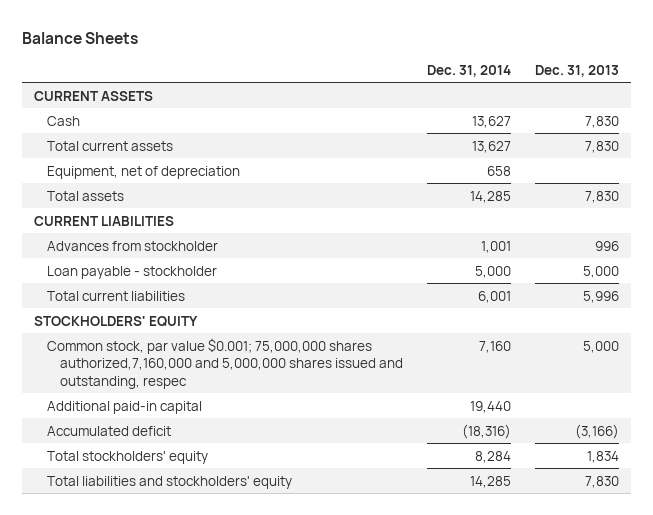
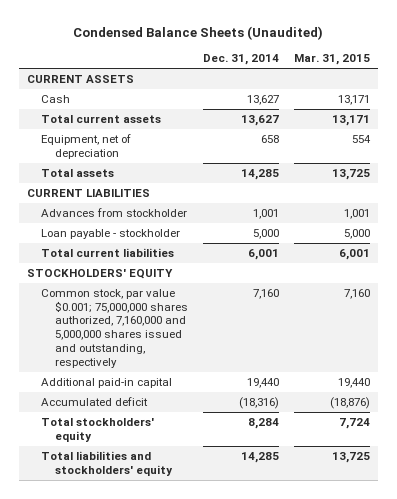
[22,31,139,44] Balance Sheets -> [73,25,324,40] Condensed Balance Sheets (Unaudited)
[534,64,619,77] Dec. 31, 2013 -> none
none -> [294,54,371,66] Mar. 31, 2015
[47,337,404,389] Common stock, par value $0.001; 75,000,000 shares authorized,7,160,000 and 5,000,000 shares issued and outstanding, respec -> [40,288,188,368] Common stock, par value $0.001; 75,000,000 shares authorized, 7,160,000 and 5,000,000 shares issued and outstanding, respectively

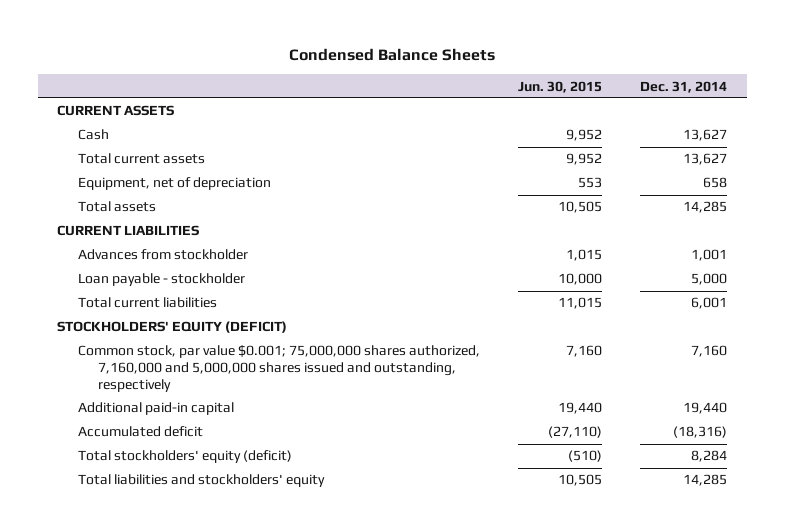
[73,25,324,40] Condensed Balance Sheets (Unaudited) -> [289,48,496,62] Condensed Balance Sheets
[294,54,371,66] Mar. 31, 2015 -> none
none -> [518,80,603,93] Jun. 30, 2015
[26,268,173,279] STOCKHOLDERS' EQUITY -> [57,321,288,334] STOCKHOLDERS' EQUITY (DEFICIT)
[40,417,154,442] Total stockholders' equity -> [77,450,292,464] Total stockholders' equity (deficit)

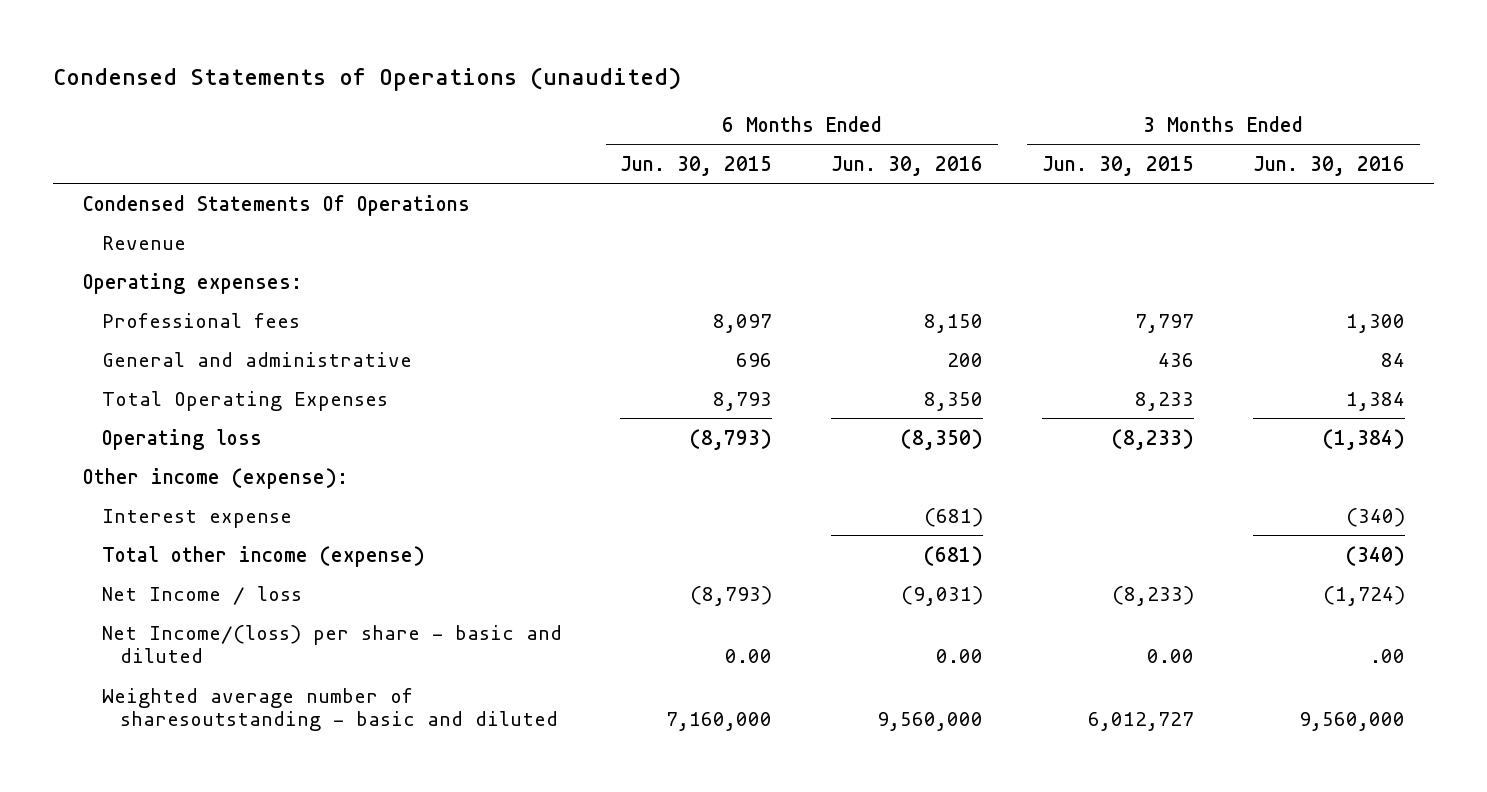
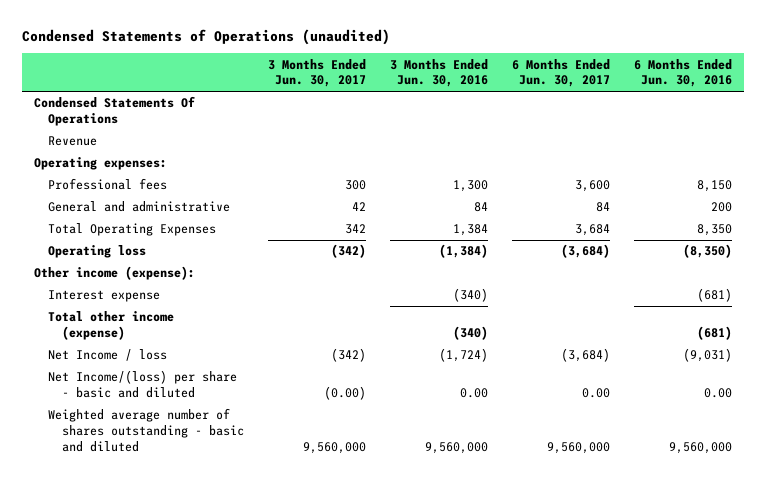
[620,155,773,176] Jun. 30, 2015 -> none
[1042,155,1195,176] Jun. 30, 2015 -> none
none -> [268,58,367,88] 3 Months Ended Jun. 30, 2017
none -> [512,58,611,88] 6 Months Ended Jun. 30, 2017
[1369,649,1405,664] .00 -> [460,388,489,399] 0.00
[101,687,559,732] Weighted average number of sharesoutstanding - basic and diluted -> [48,408,245,452] Weighted average number of shares outstanding - basic and diluted

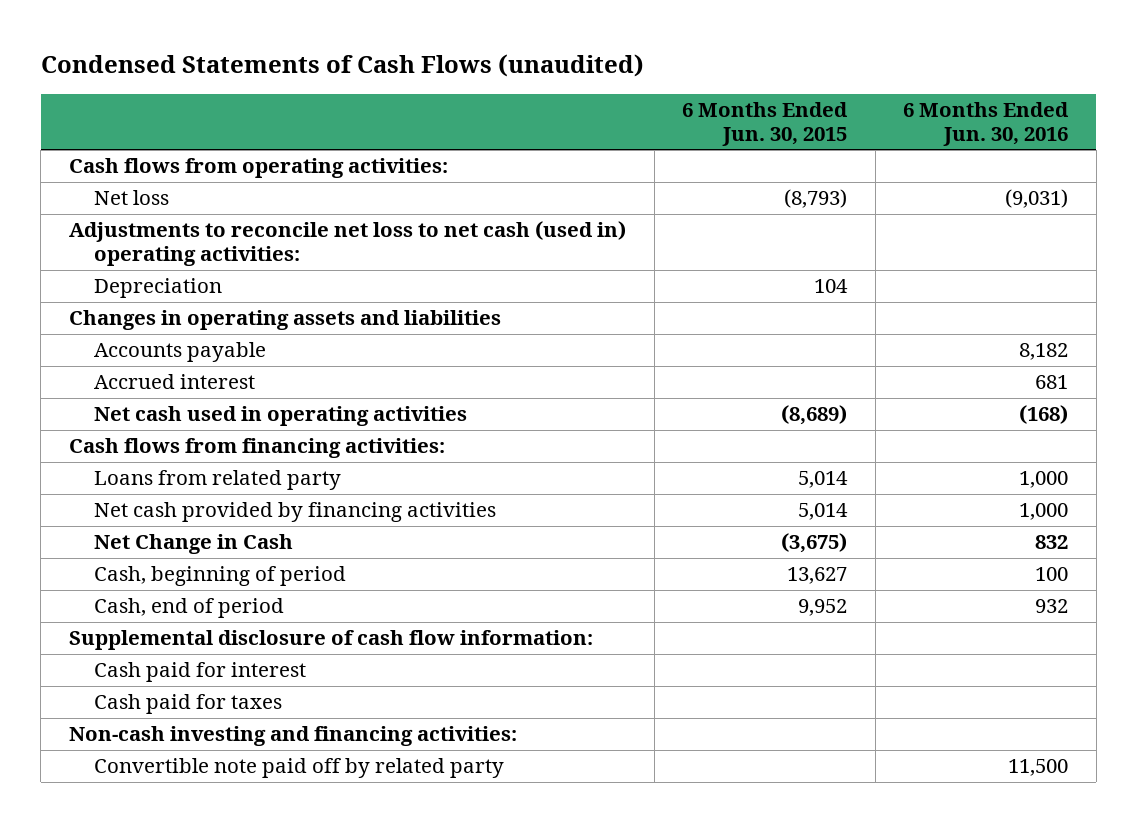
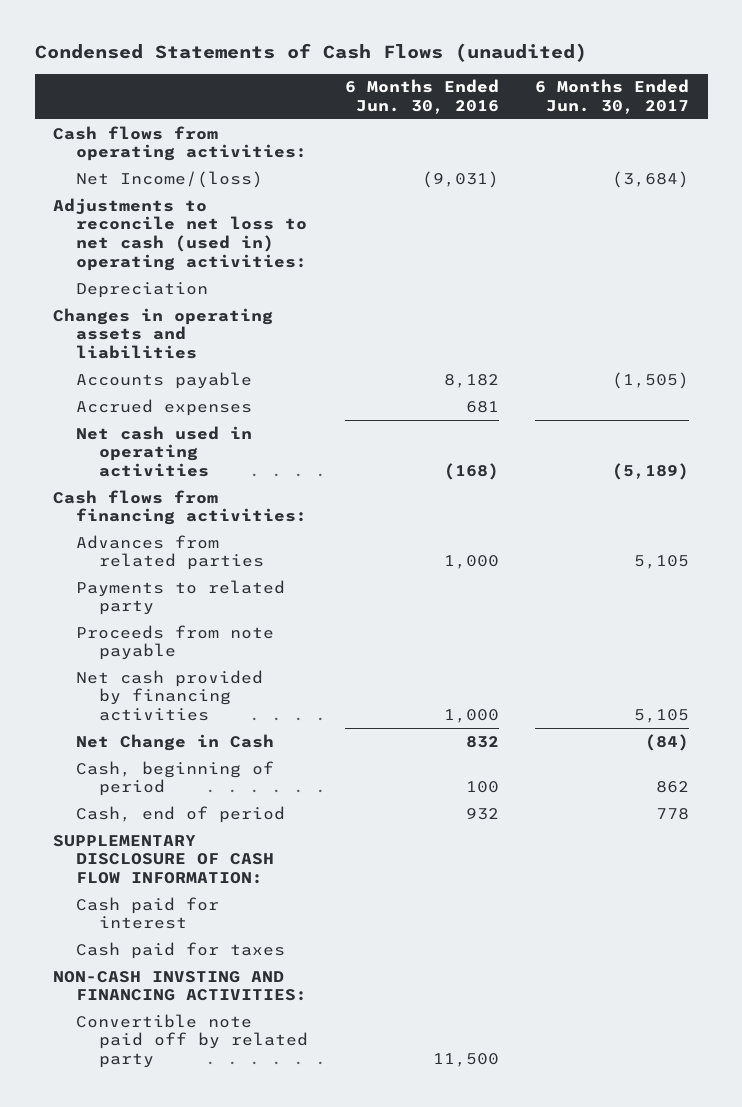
[682,101,849,147] 6 Months Ended Jun. 30, 2015 -> none
none -> [535,79,690,114] 6 Months Ended Jun. 30, 2017
[94,190,170,206] Net loss -> [75,170,263,188] Net Income/(loss)
[94,374,256,390] Accrued interest -> [75,398,252,416] Accrued expenses
[94,470,342,491] Loans from related party -> [75,534,264,571] Advances from related parties
none -> [75,579,285,616] Payments to related party
none -> [75,624,274,661] Proceeds from note payable
[69,630,594,651] Supplemental disclosure of cash flow information: -> [53,834,274,884] SUPPLEMENTARY DISCLOSURE OF CASH FLOW INFORMATION:
[69,726,518,747] Non-cash investing and financing activities: -> [53,970,307,1002] NON-CASH INVSTING AND FINANCING ACTIVITIES:

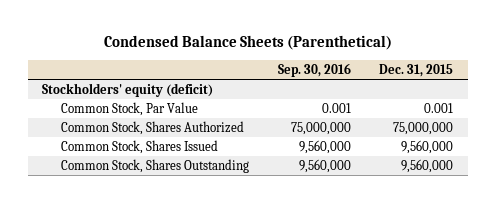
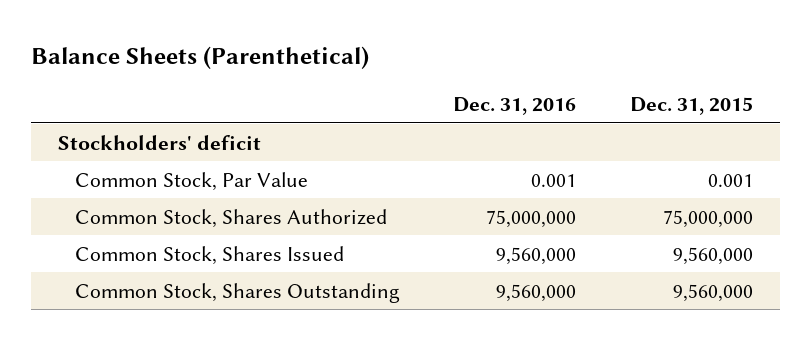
[103,35,392,51] Condensed Balance Sheets (Parenthetical) -> [30,45,369,69] Balance Sheets (Parenthetical)
[277,62,351,77] Sep. 30, 2016 -> none
none -> [453,96,577,115] Dec. 31, 2016
[42,82,214,97] Stockholders' equity (deficit) -> [57,134,261,150] Stockholders' deficit

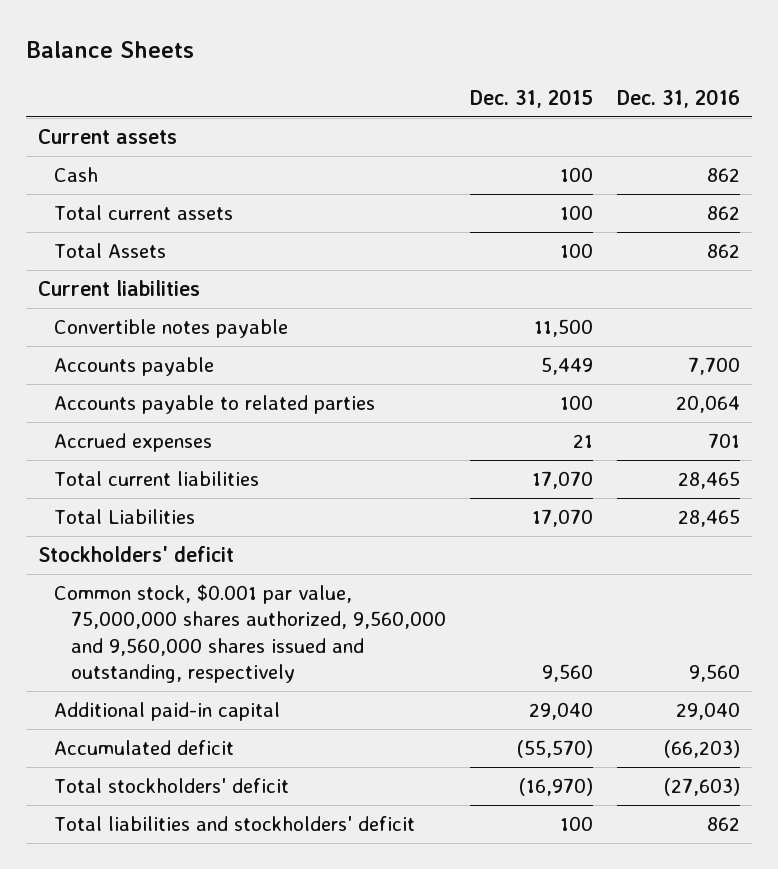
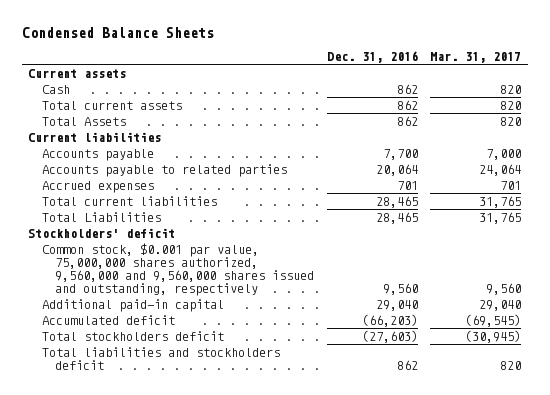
[25,41,194,59] Balance Sheets -> [22,27,215,39] Condensed Balance Sheets
[470,88,594,108] Dec. 31, 2015 -> none
none -> [430,52,522,64] Mar. 31, 2017
[54,318,289,338] Convertible notes payable -> none
[54,777,290,793] Total stockholders' deficit -> [41,330,224,341] Total stockholders deficit
[54,815,416,831] Total liabilities and stockholders' deficit -> [41,346,280,370] Total liabilities and stockholders deficit

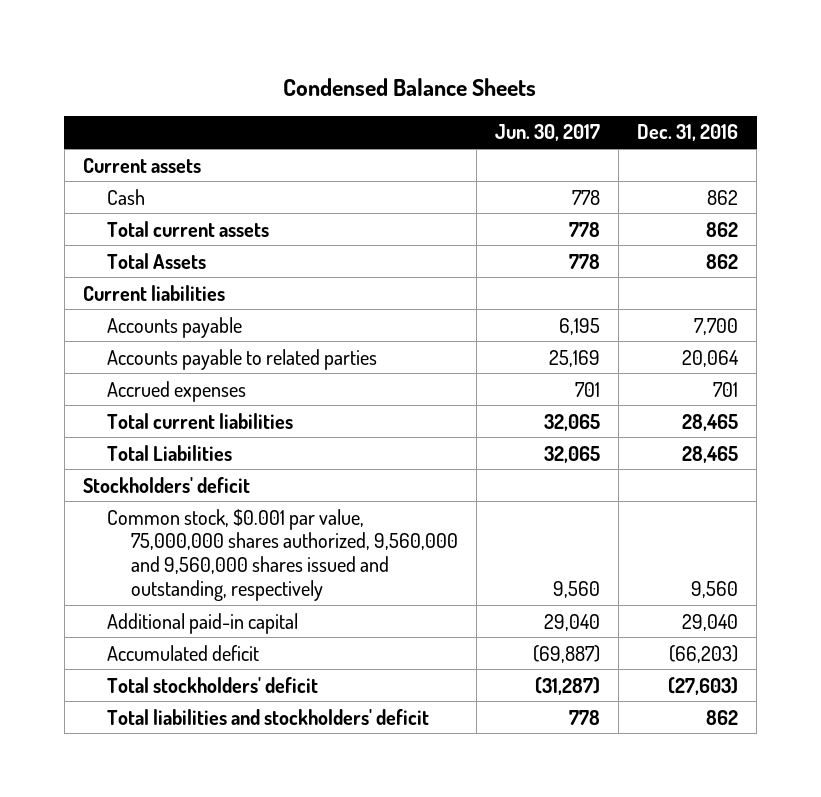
[430,52,522,64] Mar. 31, 2017 -> none
none -> [495,124,601,142] Jun. 30, 2017
[41,330,224,341] Total stockholders deficit -> [107,676,319,693] Total stockholders' deficit
[41,346,280,370] Total liabilities and stockholders deficit -> [107,708,430,725] Total liabilities and stockholders' deficit

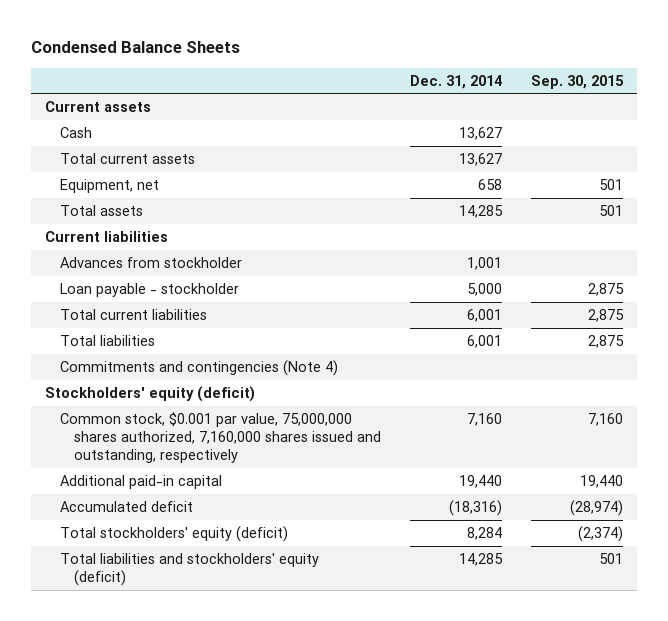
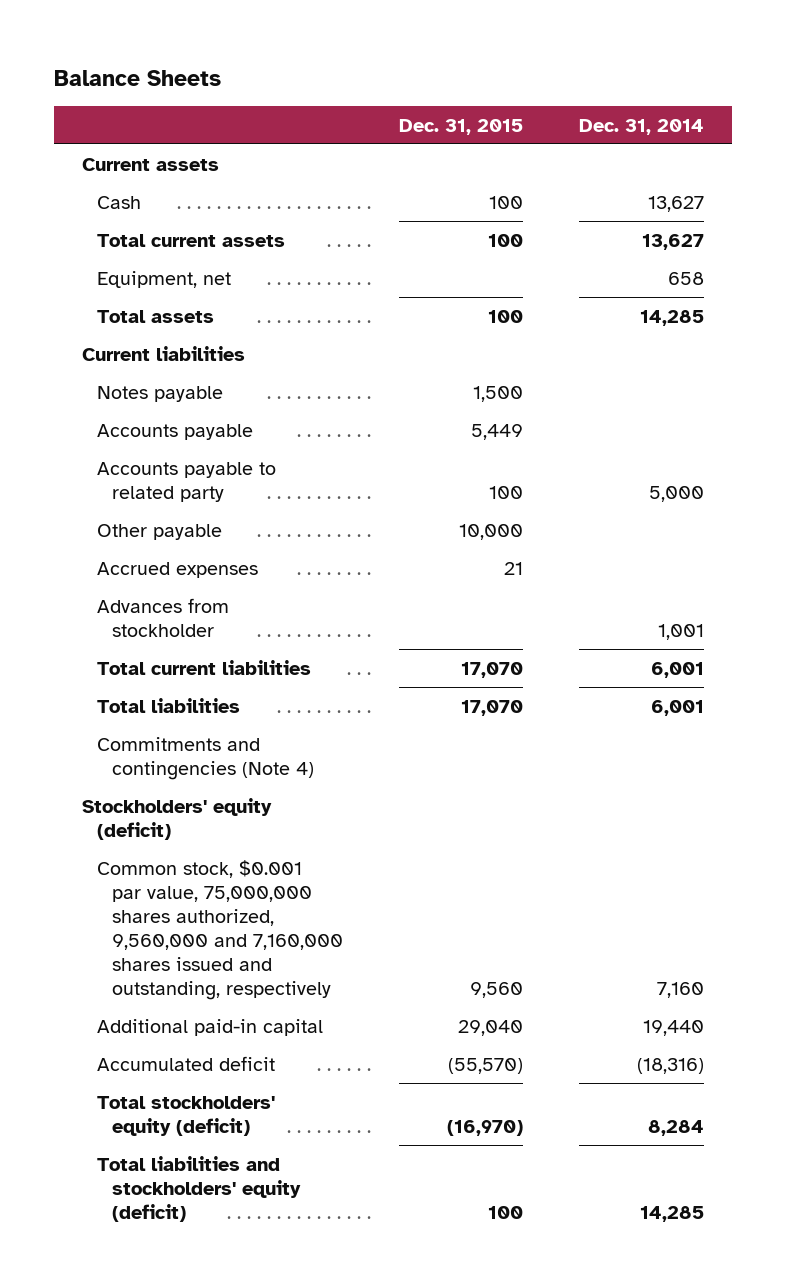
[30,41,240,54] Condensed Balance Sheets -> [54,69,222,86] Balance Sheets
[530,74,624,89] Sep. 30, 2015 -> none
none -> [399,118,524,135] Dec. 31, 2015
none -> [97,385,224,402] Notes payable
none -> [97,423,254,440] Accounts payable
none -> [97,461,277,502] Accounts payable to related party
none -> [97,523,223,540] Other payable
none -> [97,561,259,578] Accrued expenses
[59,283,239,298] Loan payable - stockholder -> none
[59,412,381,463] Common stock, $0.001 par value, 75,000,000 shares authorized, 7,160,000 shares issued and outstanding, respectively -> [97,859,344,1000] Common stock, $0.001 par value, 75,000,000 shares authorized, 9,560,000 and 7,160,000 shares issued and outstanding, respectively

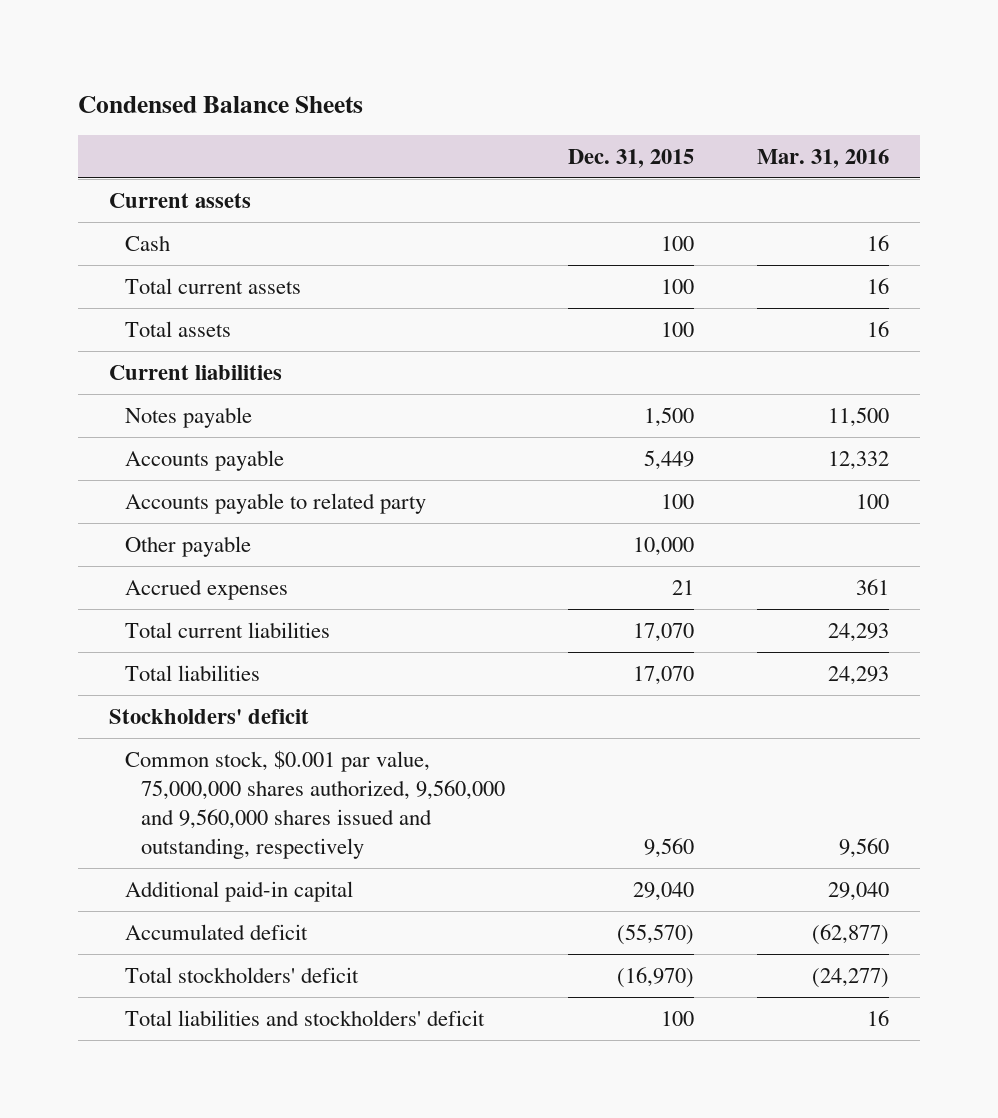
[54,69,222,86] Balance Sheets -> [78,95,364,113] Condensed Balance Sheets
[579,118,705,135] Dec. 31, 2014 -> none
none -> [756,148,889,168] Mar. 31, 2016
[97,270,232,288] Equipment, net -> none
[97,597,230,637] Advances from stockholder -> none
[97,736,315,780] Commitments and contingencies (Note 4) -> none
[82,797,273,840] Stockholders' equity (deficit) -> [109,708,310,724] Stockholders' deficit
[97,859,344,1000] Common stock, $0.001 par value, 75,000,000 shares authorized, 9,560,000 and 7,160,000 shares issued and outstanding, respectively -> [125,749,506,859] Common stock, $0.001 par value, 75,000,000 shares authorized, 9,560,000 and 9,560,000 shares issued and outstanding, respectively
[97,1095,276,1136] Total stockholders' equity (deficit) -> [125,966,360,983] Total stockholders' deficit
[97,1155,302,1222] Total liabilities and stockholders' equity (deficit) -> [125,1009,486,1026] Total liabilities and stockholders' deficit

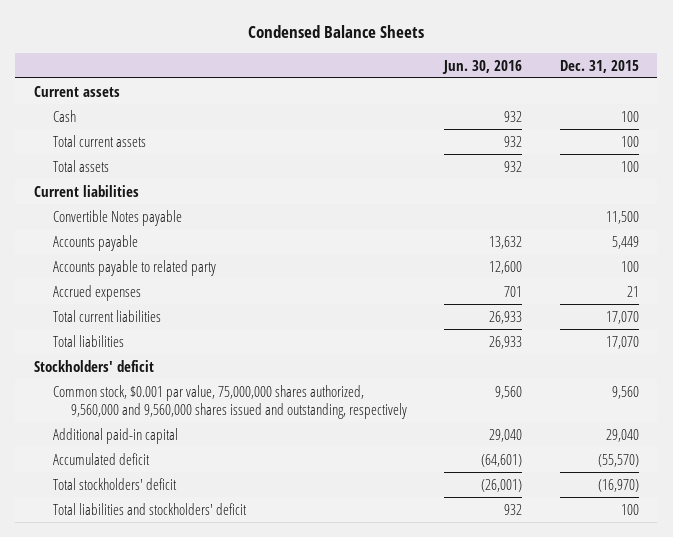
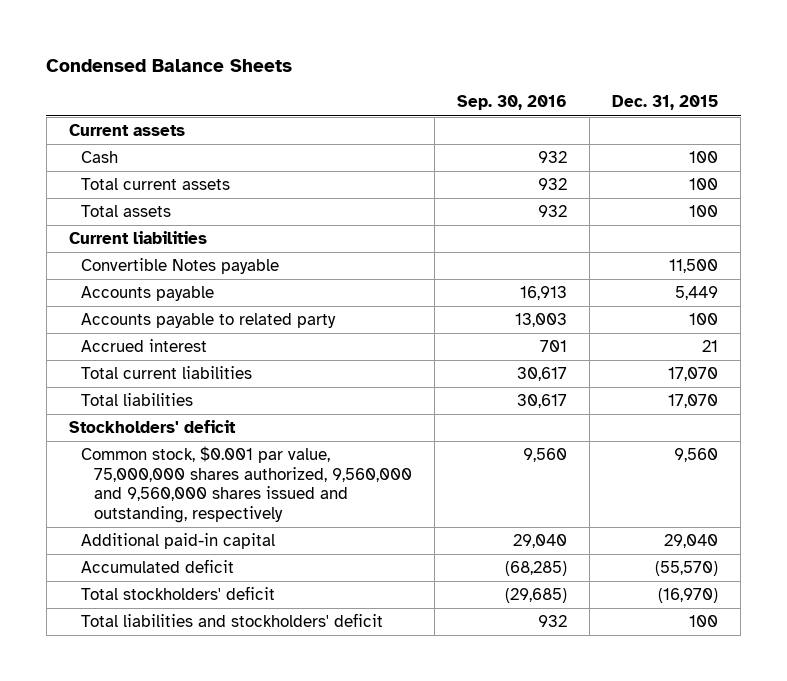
[442,59,523,74] Jun. 30, 2016 -> none
none -> [456,95,567,111] Sep. 30, 2016
[52,284,141,301] Accrued expenses -> [81,339,208,353] Accrued interest

